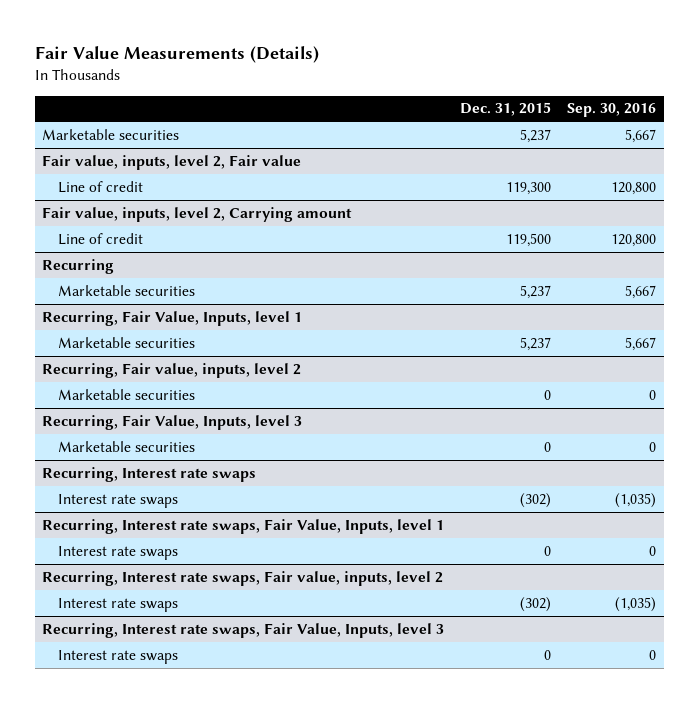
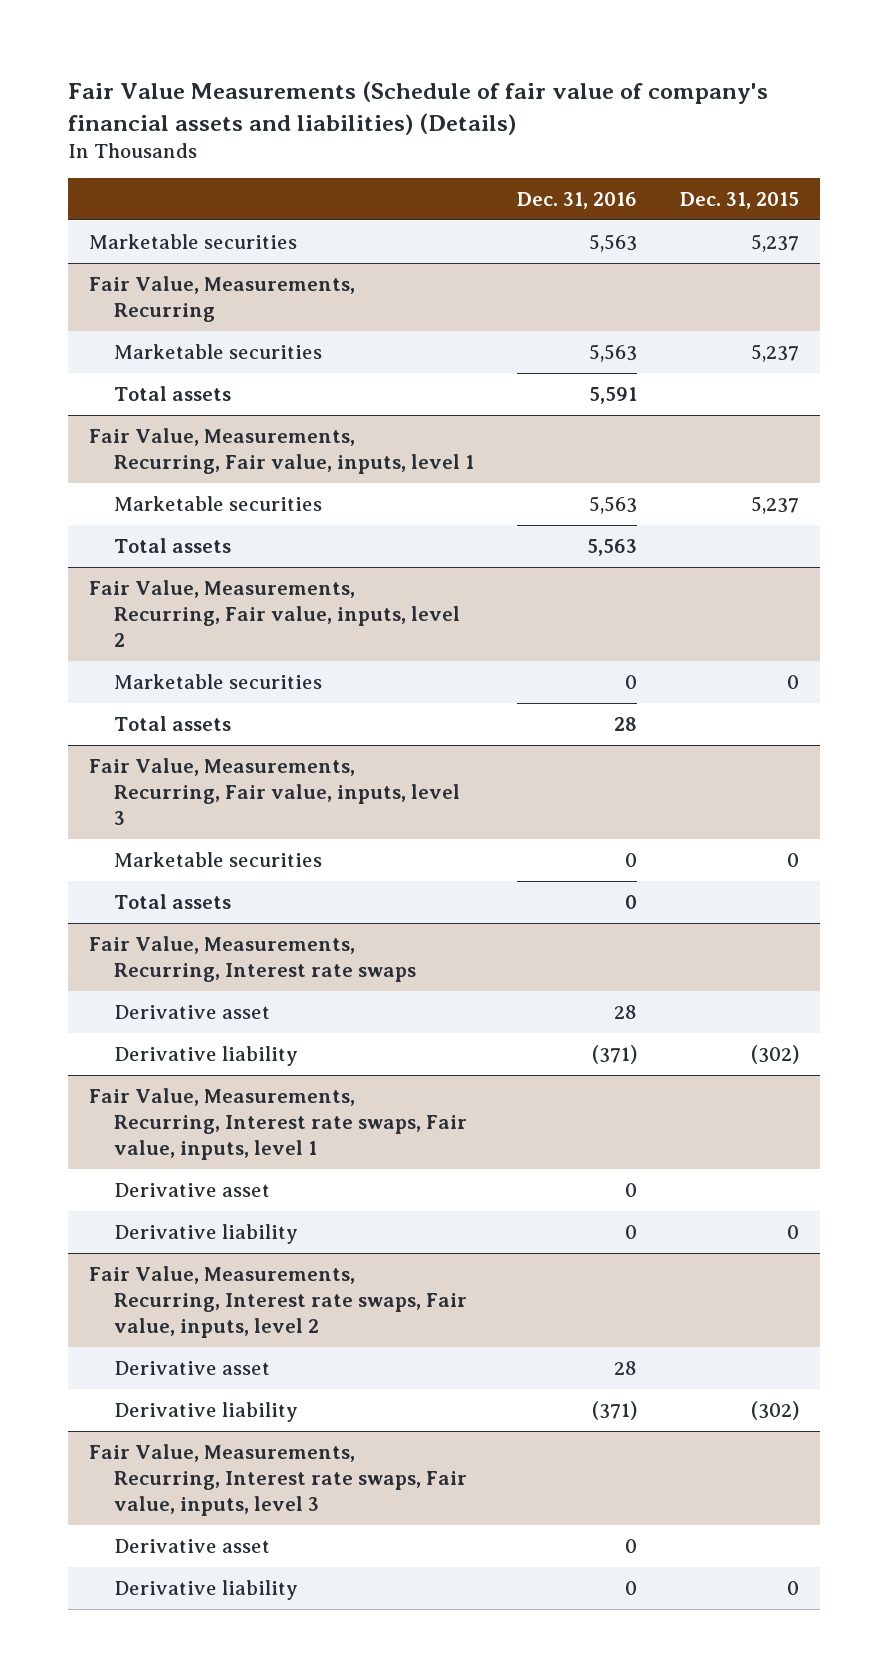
[34,45,319,63] Fair Value Measurements (Details) -> [67,81,768,135] Fair Value Measurements (Schedule of fair value of company's financial assets and liabilities) (Details)
[566,103,656,118] Sep. 30, 2016 -> none
none -> [516,192,637,210] Dec. 31, 2016
[42,154,302,170] Fair value, inputs, level 2, Fair value -> none
[57,180,143,193] Line of credit -> none
[42,206,353,222] Fair value, inputs, level 2, Carrying amount -> none
[57,232,143,245] Line of credit -> none
[42,258,115,274] Recurring -> [89,275,356,322] Fair Value, Measurements, Recurring
none -> [113,385,231,401] Total assets
[42,310,303,326] Recurring, Fair Value, Inputs, level 1 -> [89,427,474,474] Fair Value, Measurements, Recurring, Fair value, inputs, level 1
none -> [113,537,231,553] Total assets
[42,362,302,378] Recurring, Fair value, inputs, level 2 -> [89,579,460,647] Fair Value, Measurements, Recurring, Fair value, inputs, level 2
none -> [113,715,231,731] Total assets
[42,414,303,430] Recurring, Fair Value, Inputs, level 3 -> [89,757,460,825] Fair Value, Measurements, Recurring, Fair value, inputs, level 3
none -> [113,893,231,909] Total assets
[42,466,257,482] Recurring, Interest rate swaps -> [89,935,416,982] Fair Value, Measurements, Recurring, Interest rate swaps
none -> [113,1004,270,1019] Derivative asset
[57,493,178,508] Interest rate swaps -> [113,1045,298,1066] Derivative liability
[42,518,445,534] Recurring, Interest rate swaps, Fair Value, Inputs, level 1 -> [89,1087,467,1160] Fair Value, Measurements, Recurring, Interest rate swaps, Fair value, inputs, level 1
none -> [113,1182,270,1197] Derivative asset
[57,545,178,560] Interest rate swaps -> [113,1223,298,1244] Derivative liability
[42,570,444,586] Recurring, Interest rate swaps, Fair value, inputs, level 2 -> [89,1265,467,1338] Fair Value, Measurements, Recurring, Interest rate swaps, Fair value, inputs, level 2
none -> [113,1360,270,1375] Derivative asset
[57,597,178,612] Interest rate swaps -> [113,1401,298,1422] Derivative liability
[42,622,445,638] Recurring, Interest rate swaps, Fair Value, Inputs, level 3 -> [89,1443,467,1516] Fair Value, Measurements, Recurring, Interest rate swaps, Fair value, inputs, level 3
none -> [113,1538,270,1553] Derivative asset
[57,649,178,664] Interest rate swaps -> [113,1579,298,1600] Derivative liability

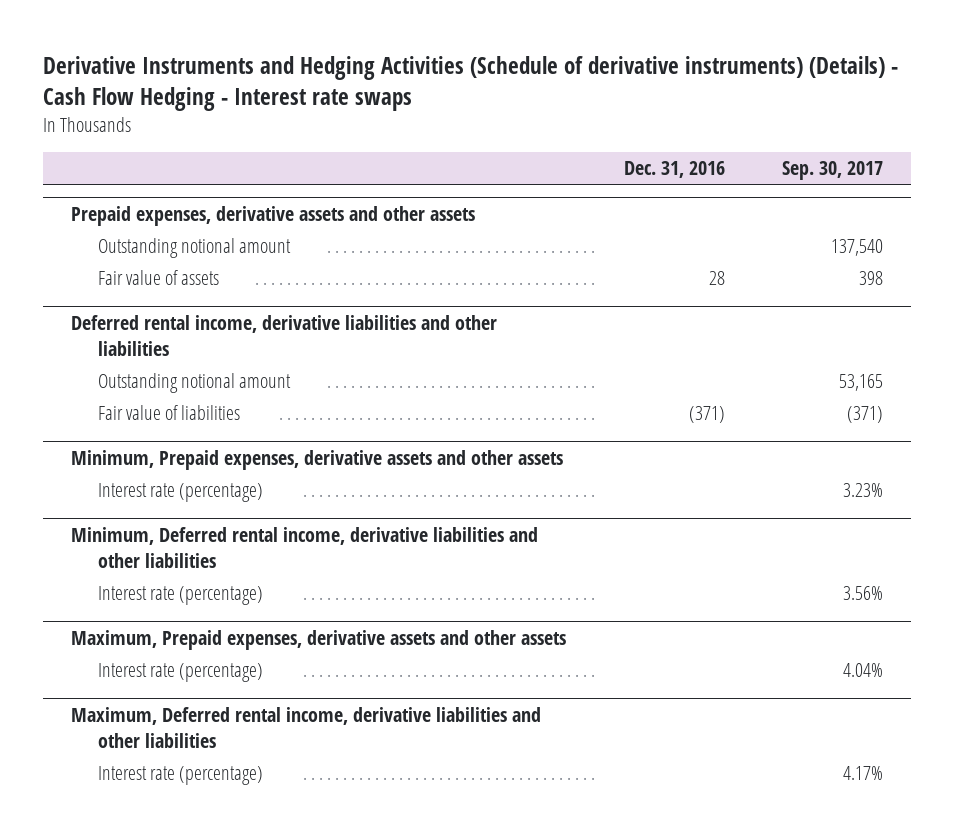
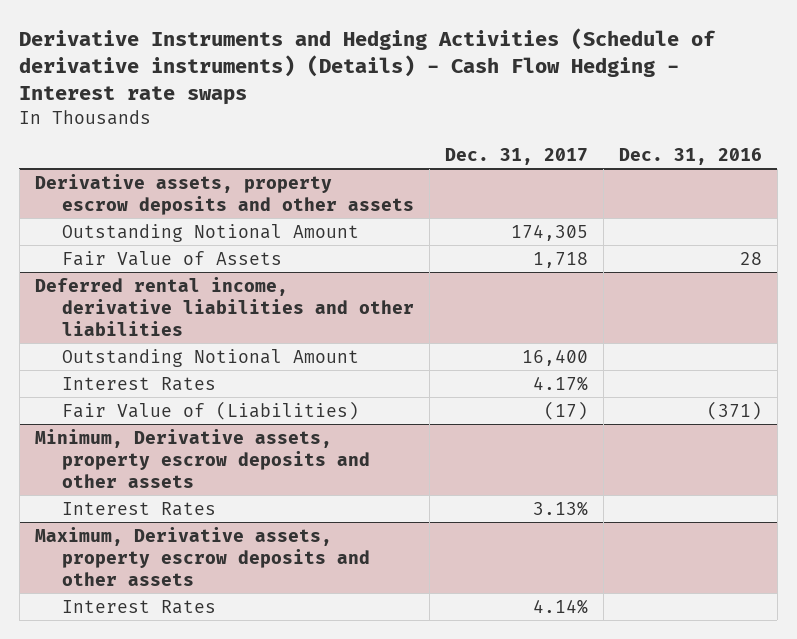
[781,161,883,181] Sep. 30, 2017 -> none
none -> [445,147,589,165] Dec. 31, 2017
[71,206,476,227] Prepaid expenses, derivative assets and other assets -> [34,173,415,215] Derivative assets, property escrow deposits and other assets
[98,238,292,259] Outstanding notional amount -> [62,223,360,242] Outstanding Notional Amount
[98,270,220,286] Fair value of assets -> [62,250,283,266] Fair Value of Assets
[71,527,539,569] Minimum, Deferred rental income, derivative liabilities and other liabilities -> none
[98,586,264,606] Interest rate (percentage) -> none
[71,707,542,749] Maximum, Deferred rental income, derivative liabilities and other liabilities -> none
[98,766,264,786] Interest rate (percentage) -> none
[98,373,292,394] Outstanding notional amount -> [62,348,360,367] Outstanding Notional Amount
none -> [62,376,217,391] Interest Rates
[98,405,241,421] Fair value of liabilities -> [62,400,360,420] Fair Value of (Liabilities)
[71,450,564,471] Minimum, Prepaid expenses, derivative assets and other assets -> [34,428,371,489] Minimum, Derivative assets, property escrow deposits and other assets
[98,483,264,503] Interest rate (percentage) -> [62,501,217,516] Interest Rates
[71,630,567,651] Maximum, Prepaid expenses, derivative assets and other assets -> [34,526,371,587] Maximum, Derivative assets, property escrow deposits and other assets
[98,663,264,683] Interest rate (percentage) -> [62,599,217,614] Interest Rates

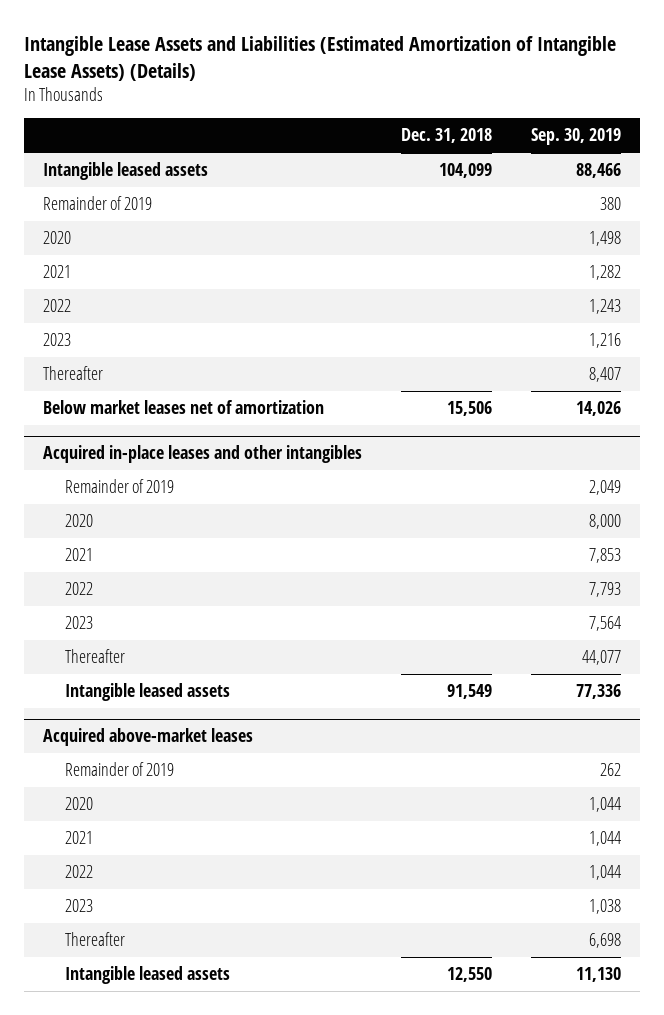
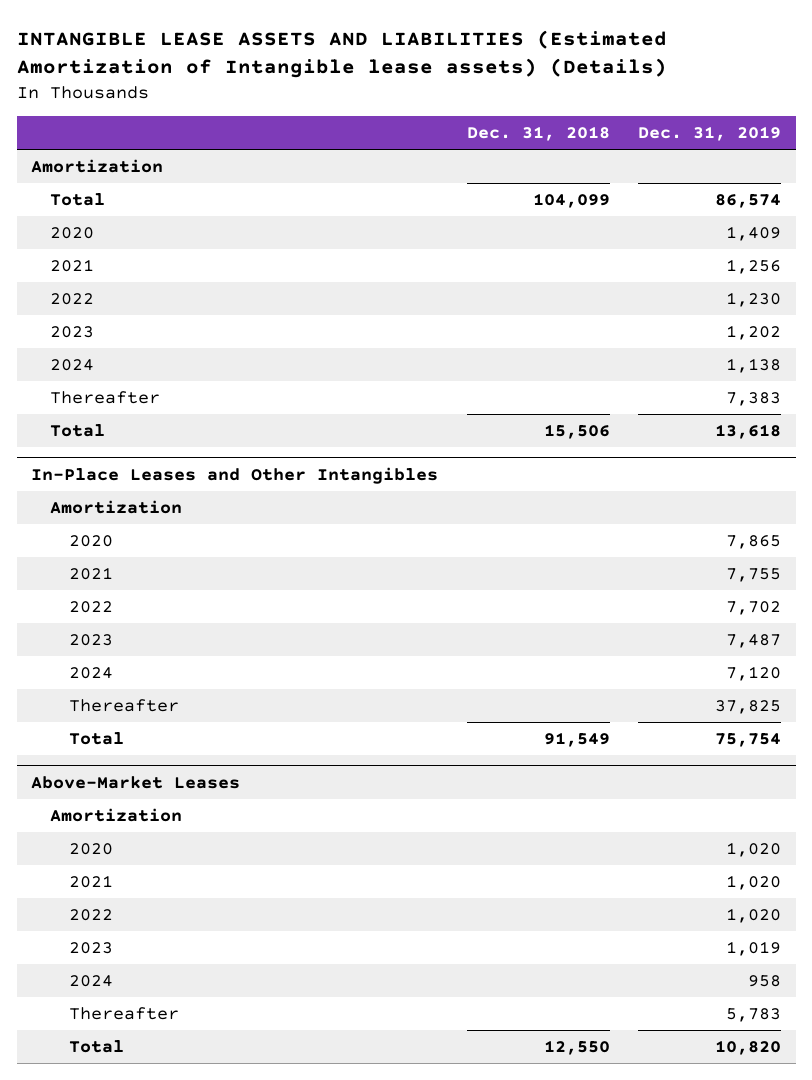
[24,35,617,81] Intangible Lease Assets and Liabilities (Estimated Amortization of Intangible Lease Assets) (Details) -> [16,29,667,79] INTANGIBLE LEASE ASSETS AND LIABILITIES (Estimated Amortization of Intangible lease assets) (Details)
[530,128,621,146] Sep. 30, 2019 -> none
none -> [638,126,782,142] Dec. 31, 2019
[43,196,153,211] Remainder of 2019 -> none
none -> [30,158,163,173] Amortization
[43,162,209,181] Intangible leased assets -> [49,192,105,206] Total
none -> [49,358,94,371] 2024
[43,445,363,464] Acquired in-place leases and other intangibles -> none
[65,479,175,494] Remainder of 2019 -> none
[65,514,94,528] 2020 -> none
[65,548,94,562] 2021 -> none
[65,582,94,596] 2022 -> none
[65,616,94,630] 2023 -> none
[65,649,126,664] Thereafter -> none
[65,683,231,702] Intangible leased assets -> none
[65,762,175,777] Remainder of 2019 -> none
[43,400,325,415] Below market leases net of amortization -> [49,423,105,437] Total
none -> [30,466,438,484] In-Place Leases and Other Intangibles
none -> [49,499,182,514] Amortization
none -> [69,534,114,547] 2020
none -> [69,566,114,580] 2021
none -> [69,600,114,613] 2022
none -> [69,633,114,646] 2023
none -> [69,666,114,679] 2024
none -> [69,698,180,712] Thereafter
none -> [69,731,125,745] Total
[43,728,254,747] Acquired above-market leases -> [30,775,240,789] Above-Market Leases
none -> [49,807,182,822] Amortization
none -> [69,974,114,987] 2024
[65,966,231,985] Intangible leased assets -> [69,1039,125,1053] Total

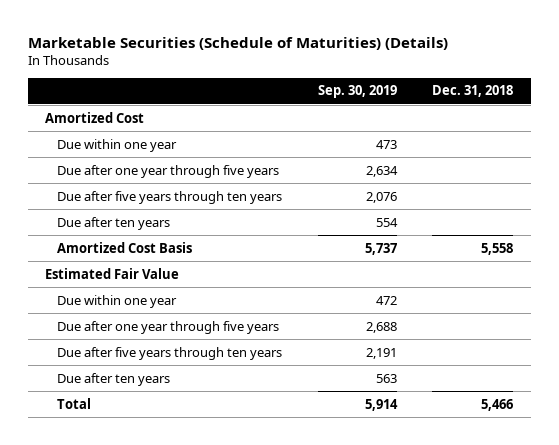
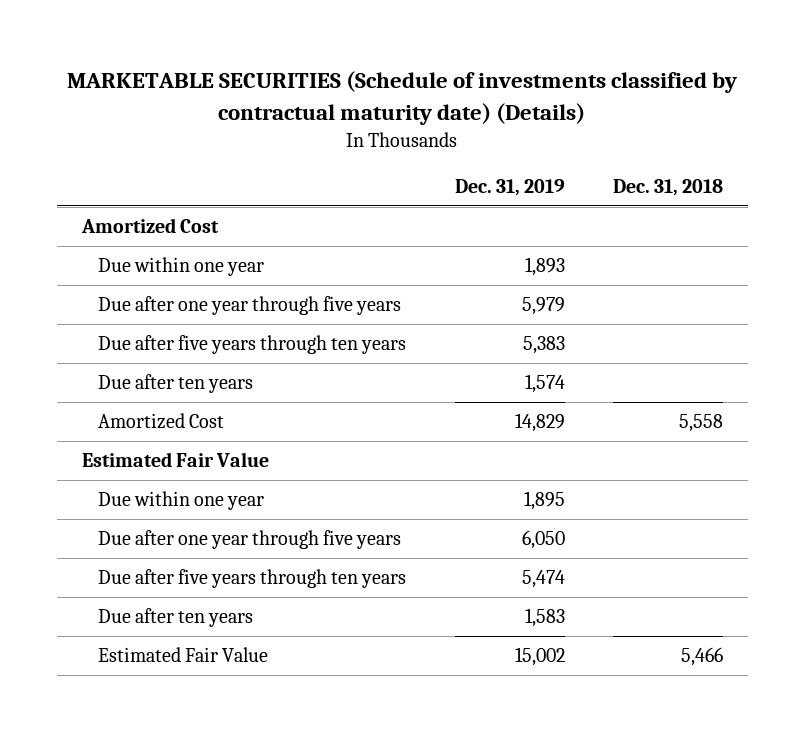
[27,36,448,50] Marketable Securities (Schedule of Maturities) (Details) -> [67,71,738,125] MARKETABLE SECURITIES (Schedule of investments classified by contractual maturity date) (Details)
[317,85,397,99] Sep. 30, 2019 -> none
none -> [454,179,565,197] Dec. 31, 2019
[57,241,193,253] Amortized Cost Basis -> [98,413,225,430] Amortized Cost
[57,397,92,409] Total -> [98,647,269,663] Estimated Fair Value

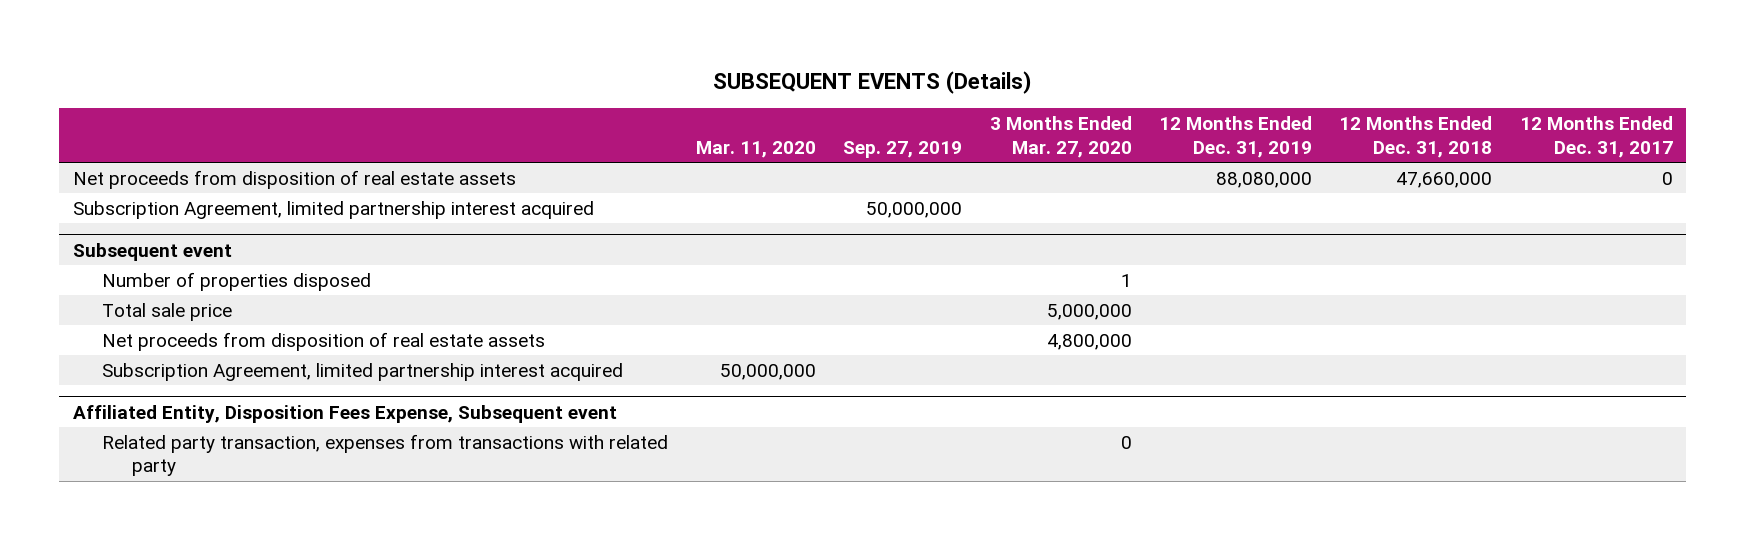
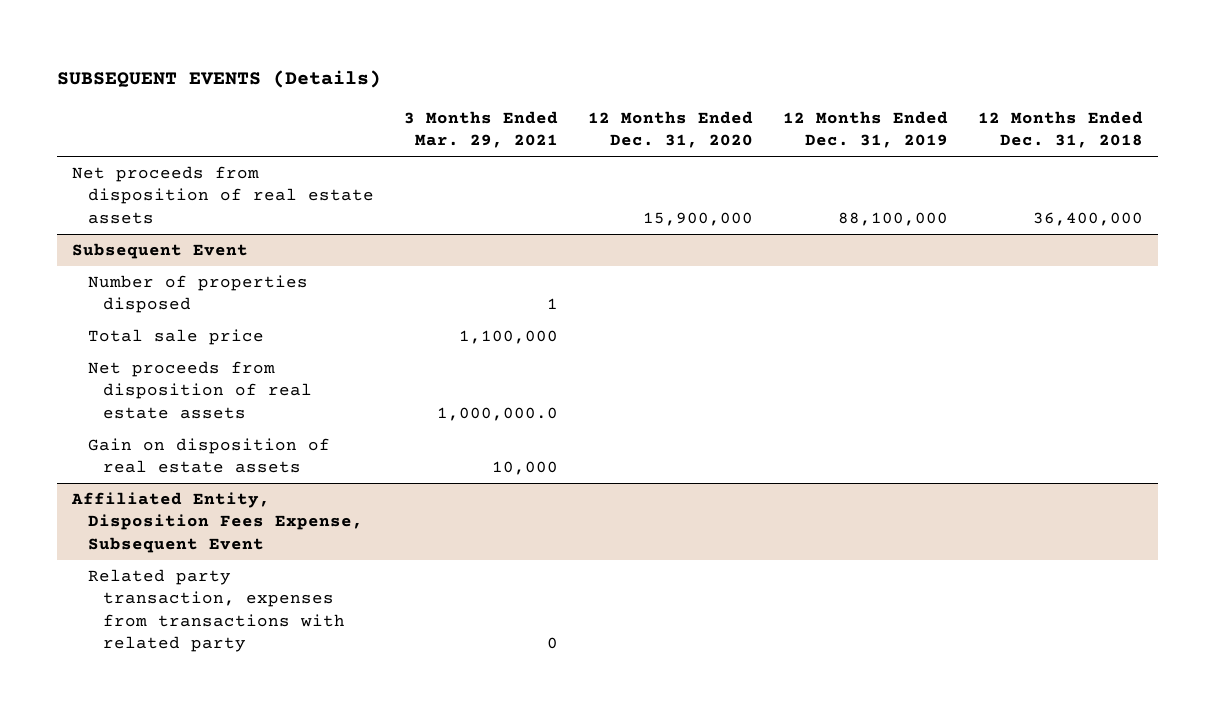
[695,140,816,158] Mar. 11, 2020 -> none
[843,140,963,158] Sep. 27, 2019 -> none
[989,116,1132,158] 3 Months Ended Mar. 27, 2020 -> none
[1519,116,1673,158] 12 Months Ended Dec. 31, 2017 -> none
none -> [403,110,558,149] 3 Months Ended Mar. 29, 2021
none -> [587,110,753,149] 12 Months Ended Dec. 31, 2020
[73,200,595,219] Subscription Agreement, limited partnership interest acquired -> none
[1215,171,1312,188] 88,080,000 -> [838,211,949,226] 88,100,000
[1396,171,1493,188] 47,660,000 -> [1033,211,1144,226] 36,400,000
[73,242,233,261] Subsequent event -> [72,243,249,260] Subsequent Event
[102,362,624,381] Subscription Agreement, limited partnership interest acquired -> none
none -> [87,438,330,474] Gain on disposition of real estate assets
[73,404,618,423] Affiliated Entity, Disposition Fees Expense, Subsequent event -> [71,492,363,553] Affiliated Entity, Disposition Fees Expense, Subsequent Event

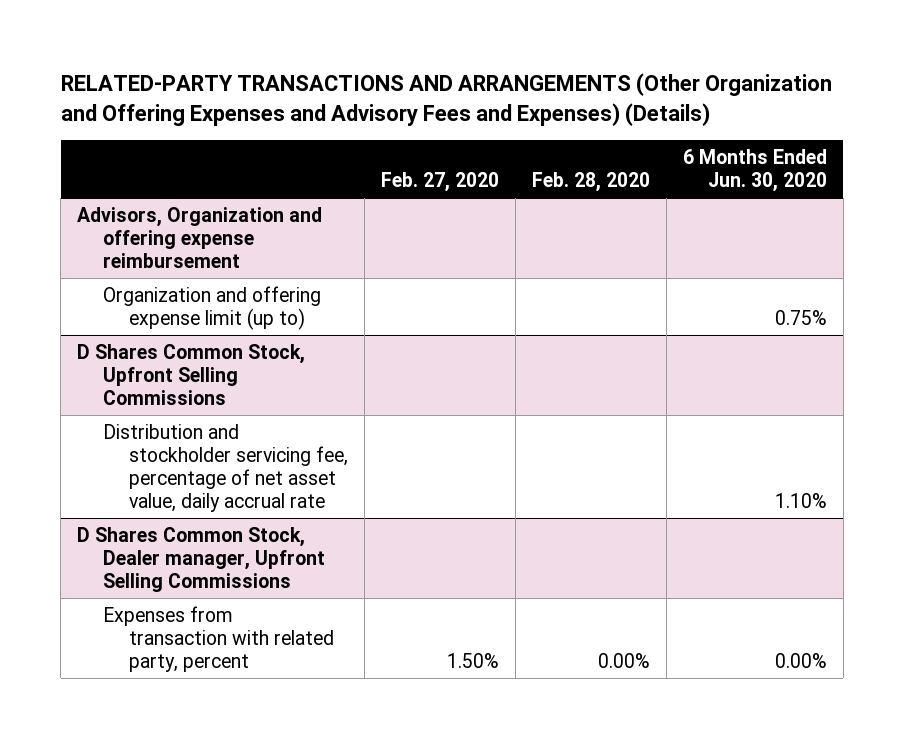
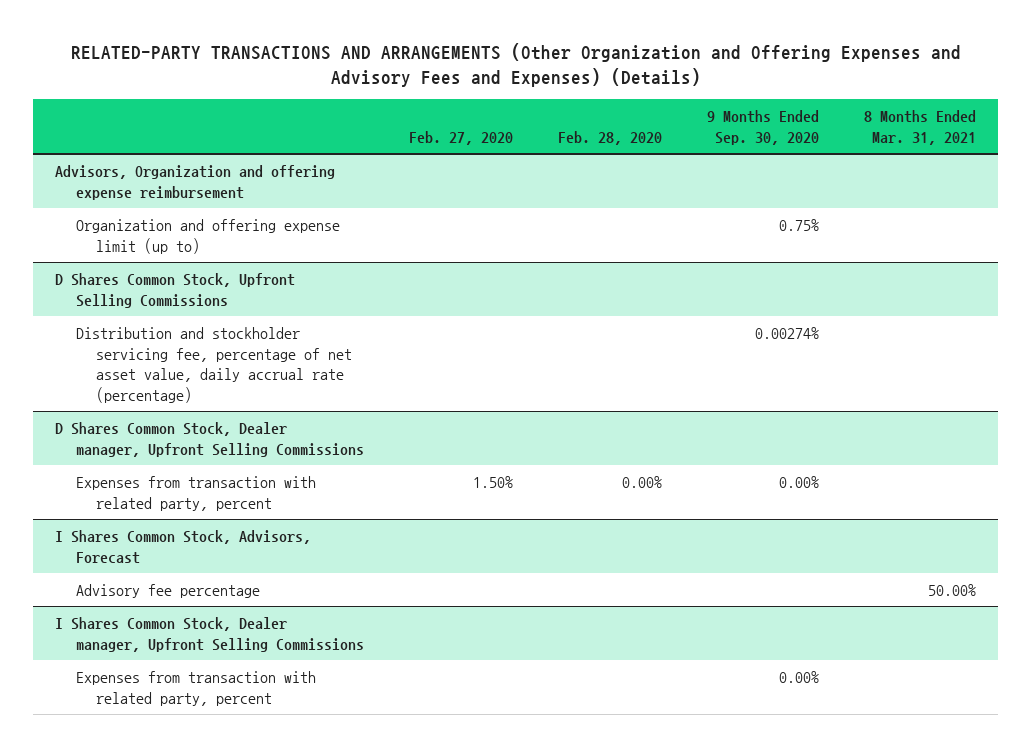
[682,148,827,193] 6 Months Ended Jun. 30, 2020 -> none
none -> [706,110,819,145] 9 Months Ended Sep. 30, 2020
none -> [863,110,976,145] 8 Months Ended Mar. 31, 2021
[102,423,348,513] Distribution and stockholder servicing fee, percentage of net asset value, daily accrual rate -> [75,326,353,403] Distribution and stockholder servicing fee, percentage of net asset value, daily accrual rate (percentage)
none -> [55,529,312,564] I Shares Common Stock, Advisors, Forecast
none -> [75,583,260,598] Advisory fee percentage
none -> [55,616,364,652] I Shares Common Stock, Dealer manager, Upfront Selling Commissions
none -> [75,670,316,706] Expenses from transaction with related party, percent

